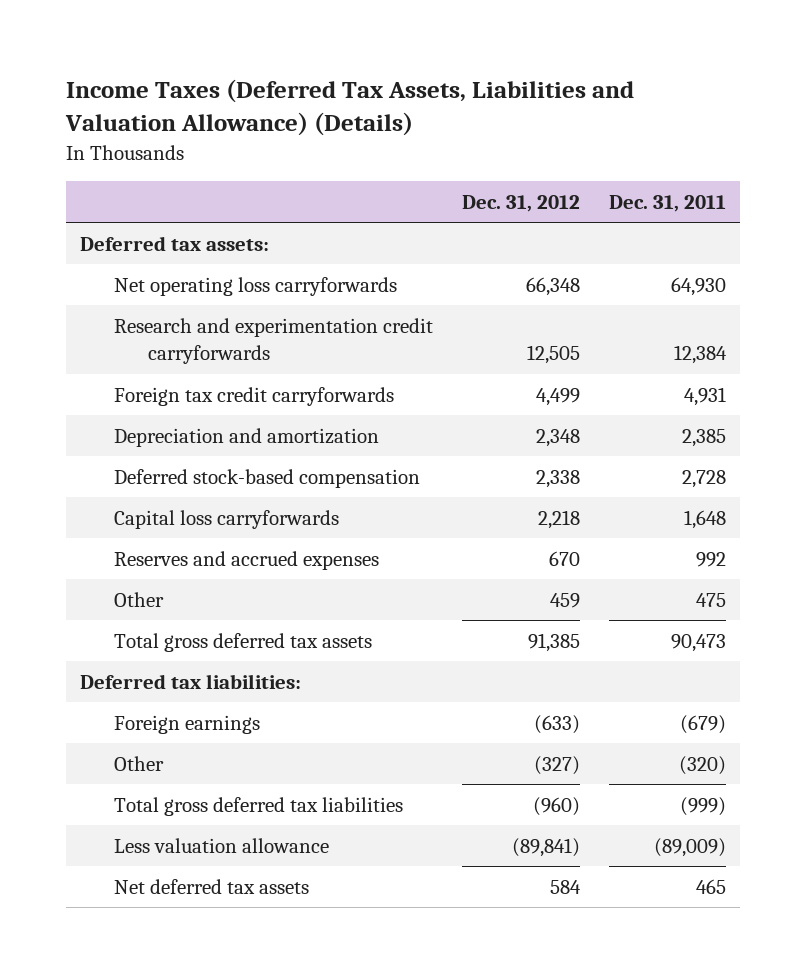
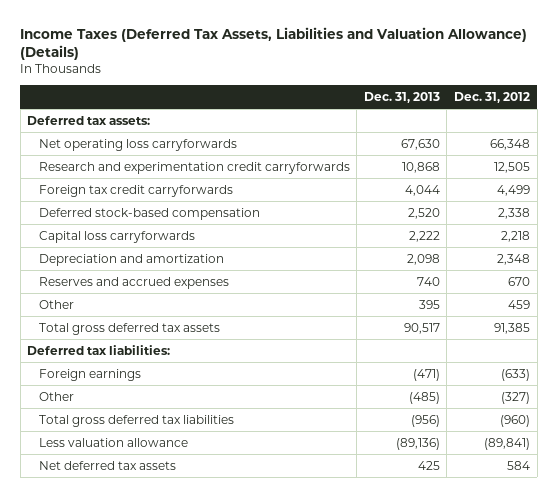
[608,194,726,212] Dec. 31, 2011 -> none
none -> [363,91,440,103] Dec. 31, 2013
[113,427,379,447] Depreciation and amortization -> [38,253,224,266] Depreciation and amortization

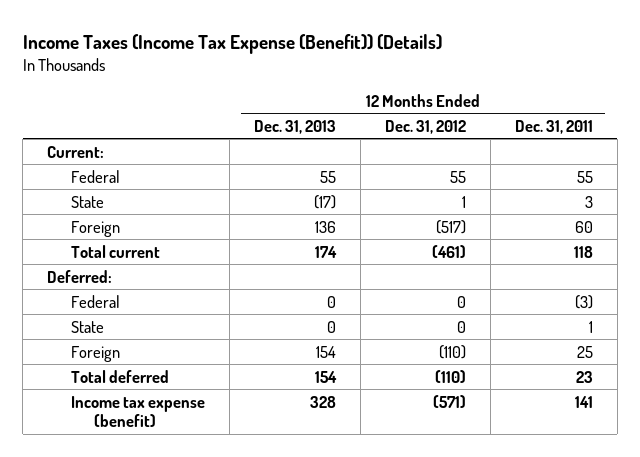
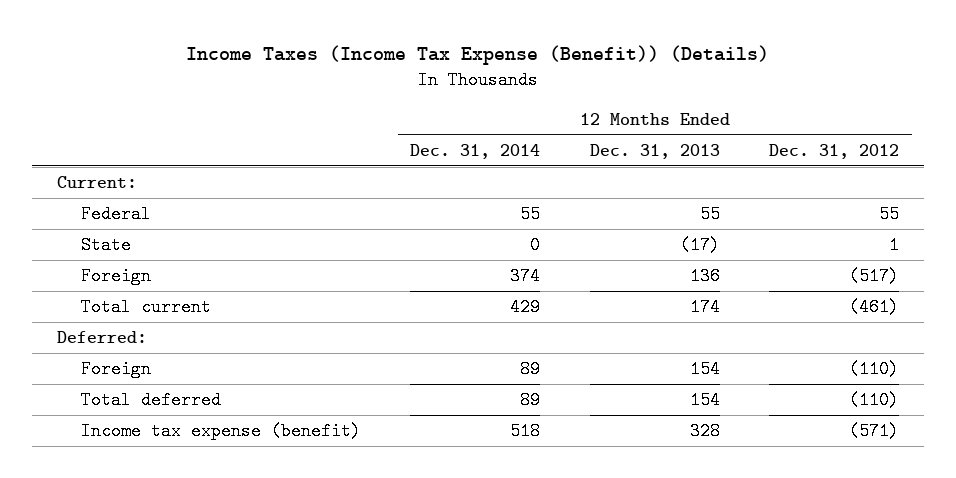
[514,119,593,134] Dec. 31, 2011 -> none
none -> [410,143,541,159] Dec. 31, 2014
[70,294,120,308] Federal -> none
[70,320,104,333] State -> none

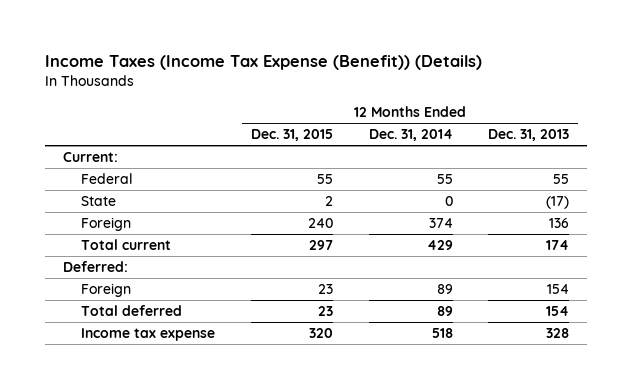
[769,143,900,159] Dec. 31, 2012 -> none
none -> [250,129,333,142] Dec. 31, 2015
[80,422,361,441] Income tax expense (benefit) -> [81,328,216,342] Income tax expense

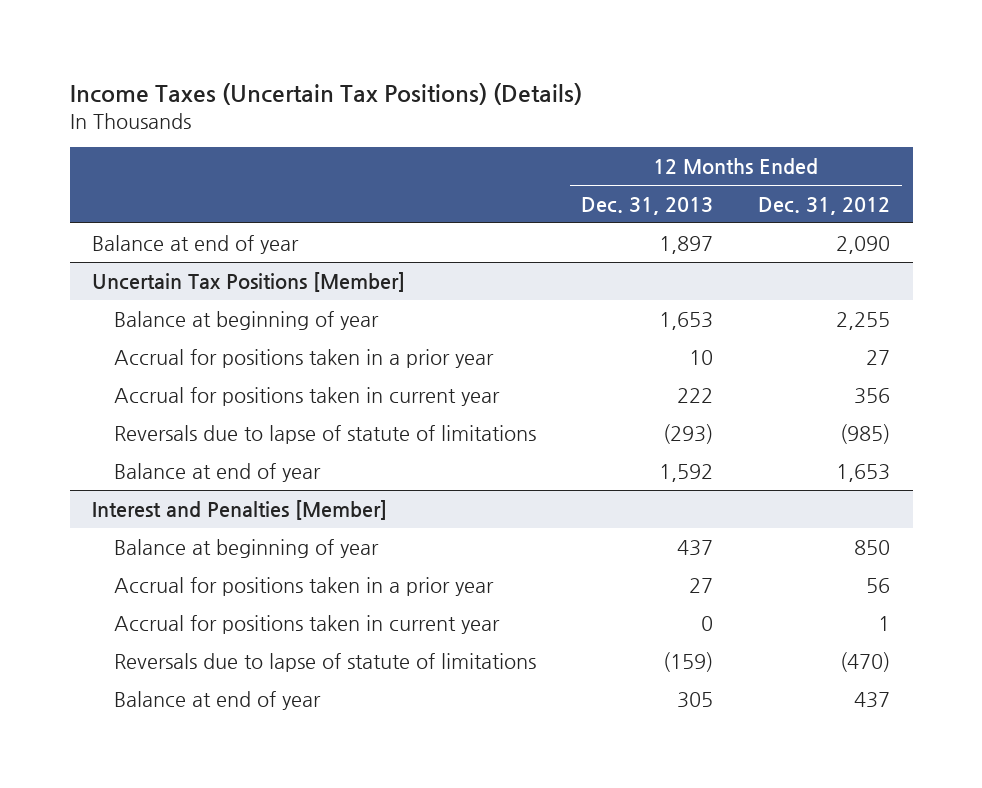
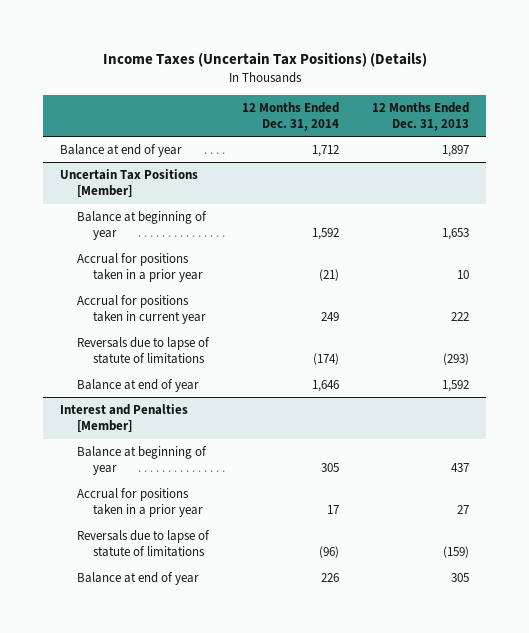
[758,196,891,215] Dec. 31, 2012 -> none
none -> [241,101,339,132] 12 Months Ended Dec. 31, 2014
[114,614,501,634] Accrual for positions taken in current year -> none

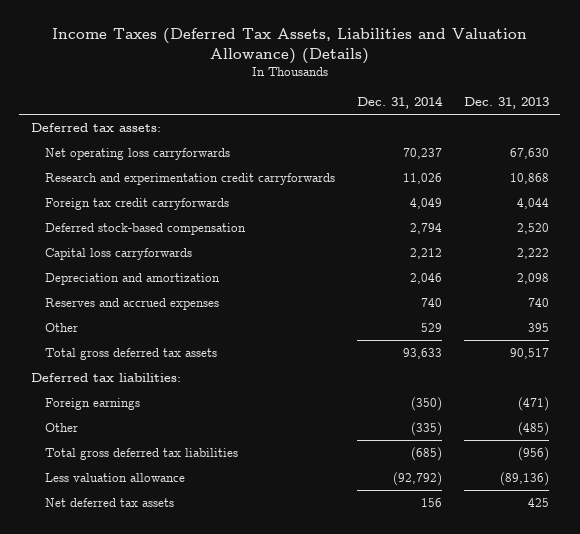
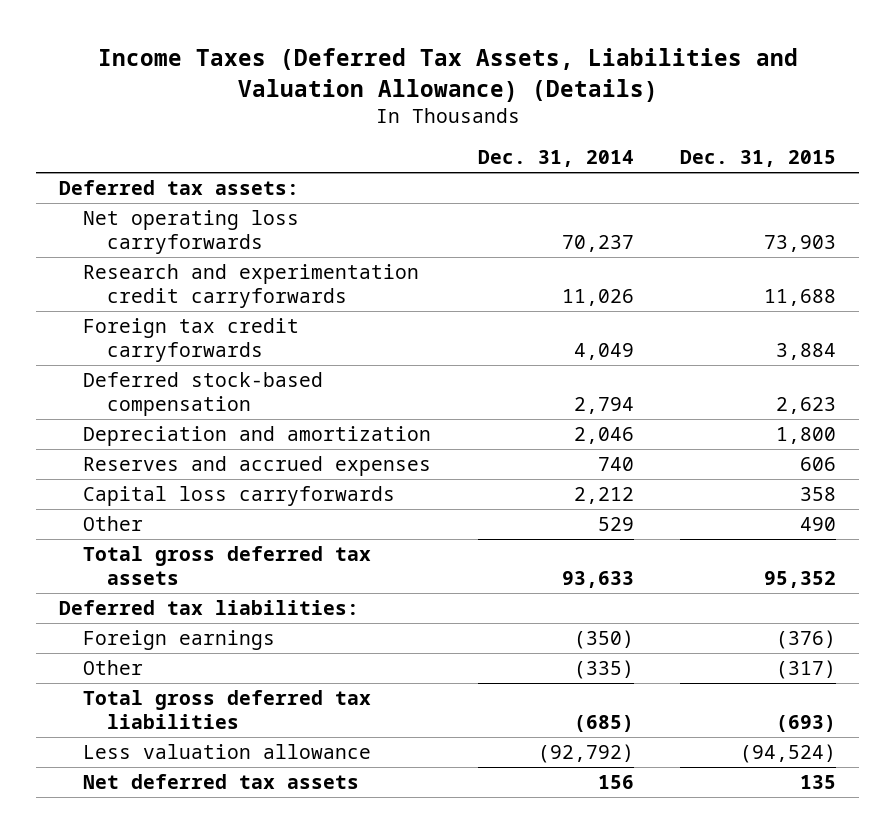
[464,97,550,110] Dec. 31, 2013 -> none
none -> [680,150,837,168] Dec. 31, 2015
[44,248,192,261] Capital loss carryforwards -> [82,485,395,506] Capital loss carryforwards

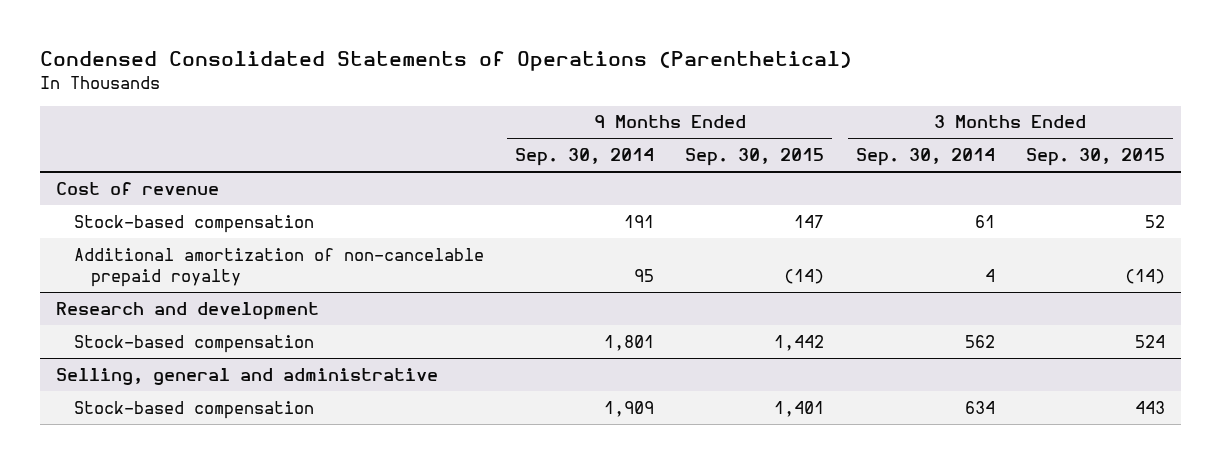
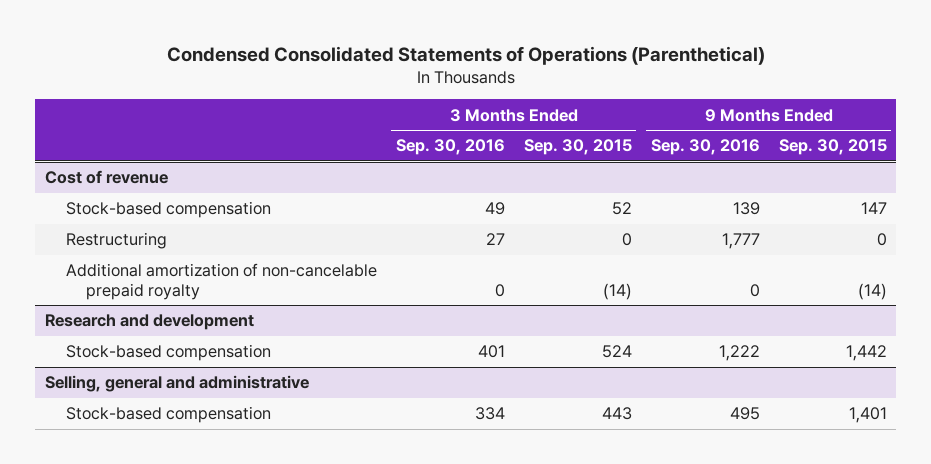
[514,148,654,167] Sep. 30, 2014 -> none
[855,148,995,167] Sep. 30, 2014 -> none
none -> [395,139,505,156] Sep. 30, 2016
none -> [650,139,760,156] Sep. 30, 2016
none -> [65,232,167,250] Restructuring

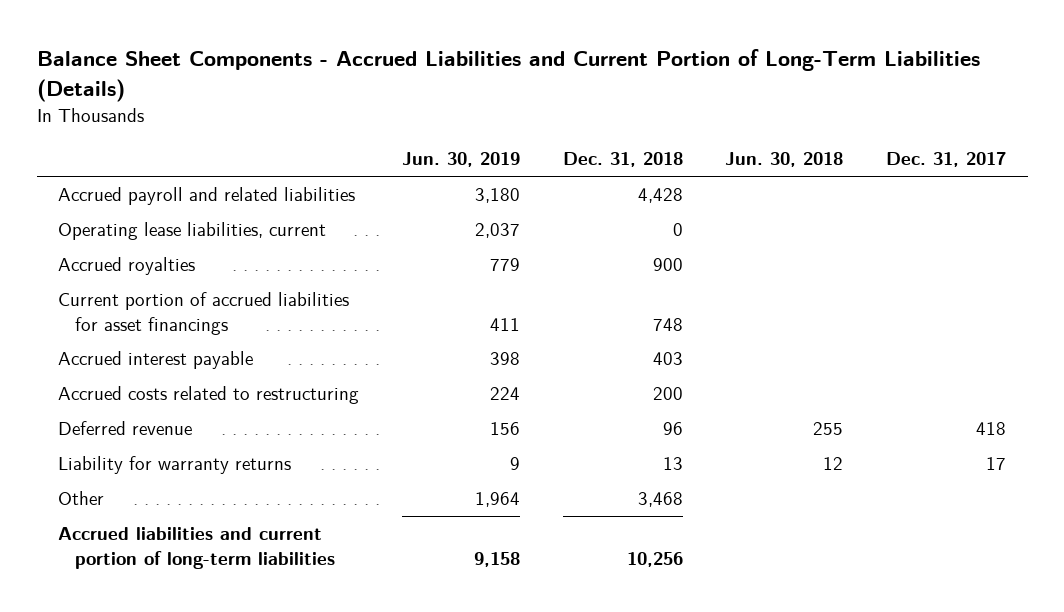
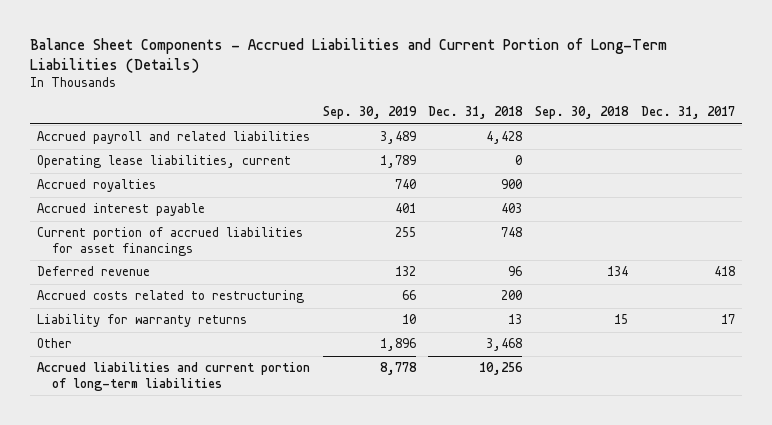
[401,152,520,168] Jun. 30, 2019 -> none
[725,152,844,168] Jun. 30, 2018 -> none
none -> [322,106,417,120] Sep. 30, 2019
none -> [535,106,630,120] Sep. 30, 2018
[57,292,349,335] Current portion of accrued liabilities for asset financings -> [36,227,303,256] Current portion of accrued liabilities for asset financings
[57,386,359,405] Accrued costs related to restructuring -> [36,290,304,304] Accrued costs related to restructuring

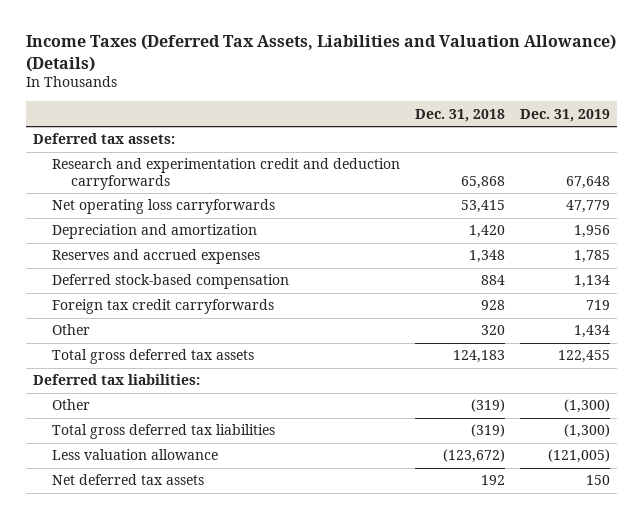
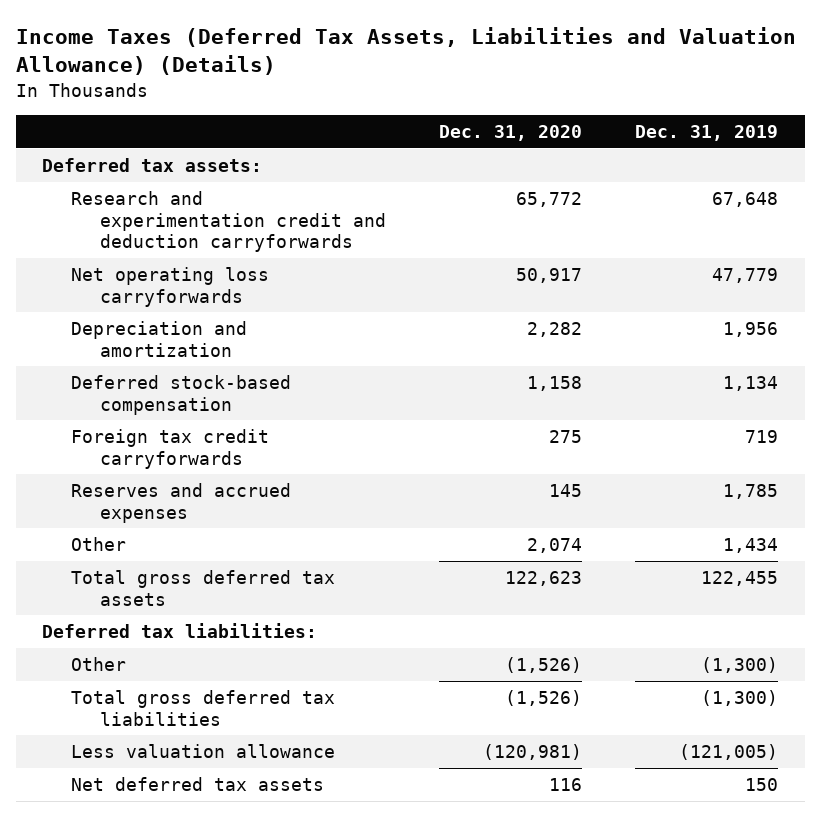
[414,108,505,122] Dec. 31, 2018 -> none
none -> [438,125,582,142] Dec. 31, 2020
[52,249,261,265] Reserves and accrued expenses -> [70,482,291,523] Reserves and accrued expenses

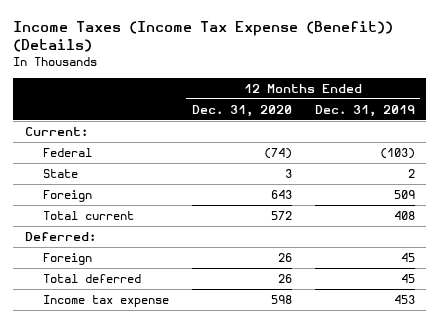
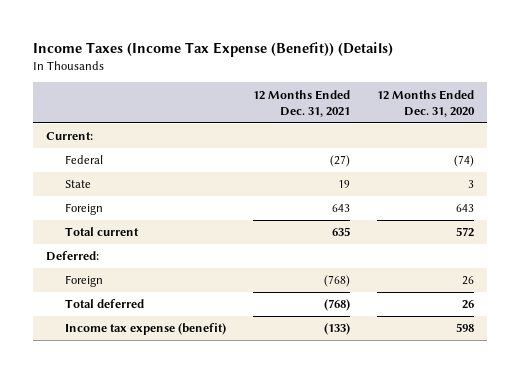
[314,104,415,117] Dec. 31, 2019 -> none
none -> [253,89,351,117] 12 Months Ended Dec. 31, 2021
[43,294,170,307] Income tax expense -> [65,323,227,336] Income tax expense (benefit)

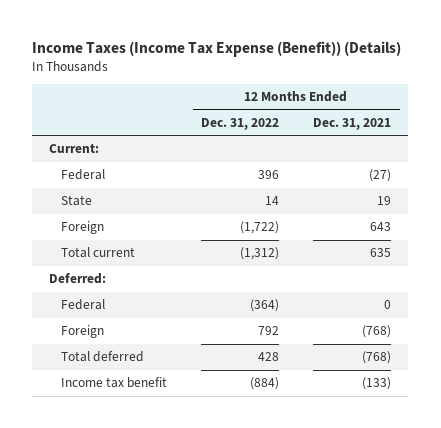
[376,89,475,117] 12 Months Ended Dec. 31, 2020 -> none
none -> [201,118,280,131] Dec. 31, 2022
none -> [60,299,105,311] Federal
[65,323,227,336] Income tax expense (benefit) -> [60,377,167,389] Income tax benefit

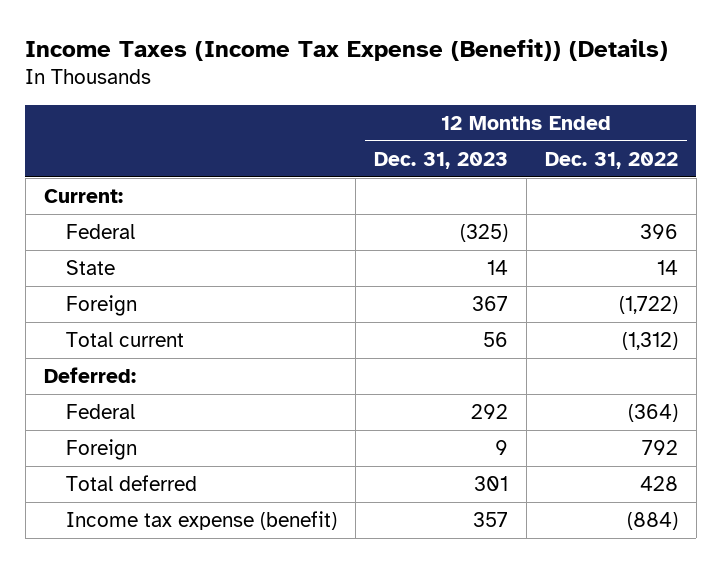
[313,118,392,131] Dec. 31, 2021 -> none
none -> [373,151,508,169] Dec. 31, 2023
[60,377,167,389] Income tax benefit -> [65,510,337,530] Income tax expense (benefit)

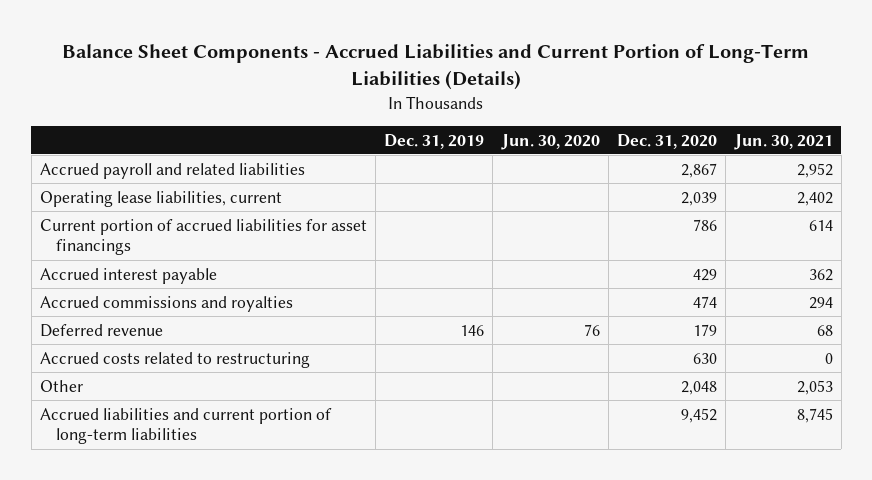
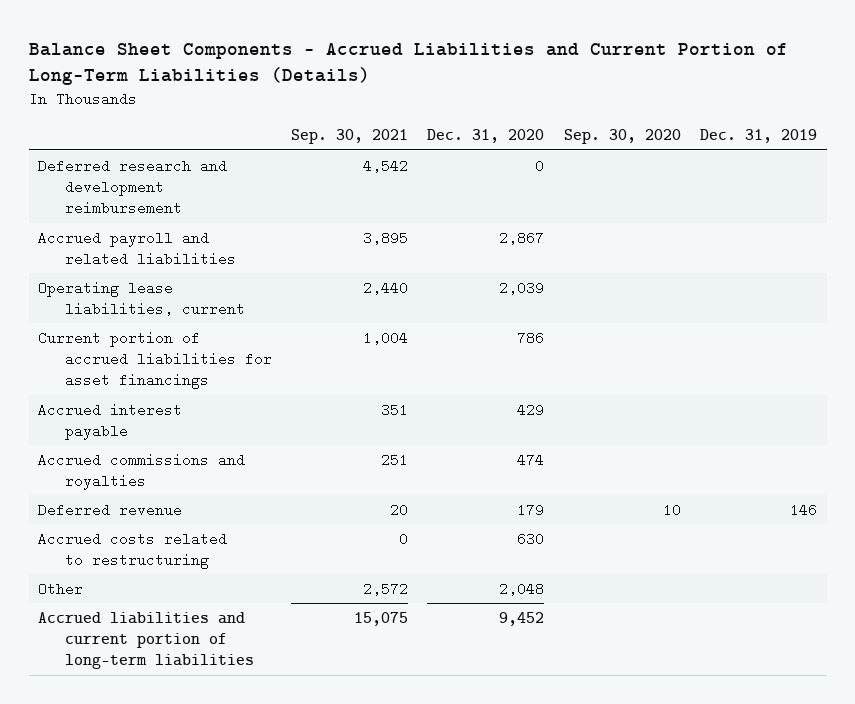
[500,133,600,150] Jun. 30, 2020 -> none
[733,133,833,150] Jun. 30, 2021 -> none
none -> [291,129,409,145] Sep. 30, 2021
none -> [563,129,681,145] Sep. 30, 2020
none -> [38,158,228,216] Deferred research and development reimbursement

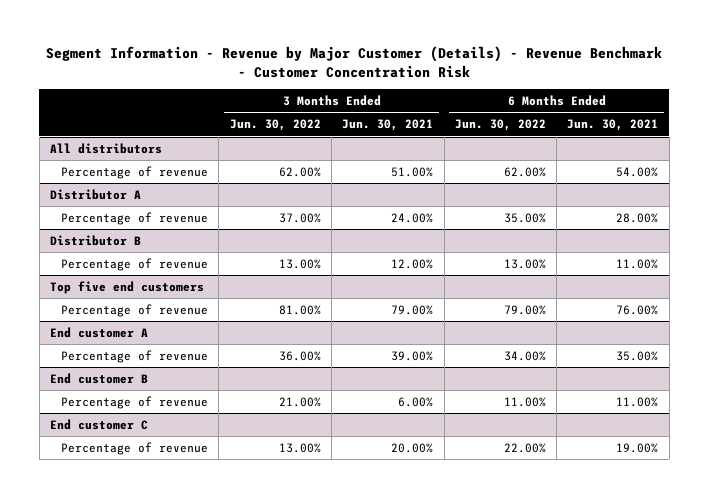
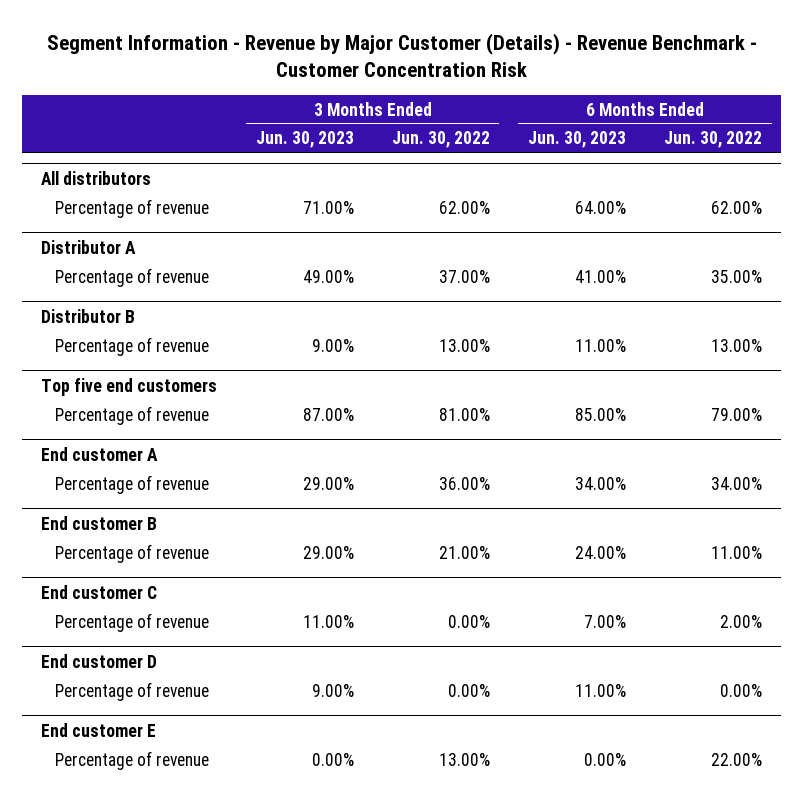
[342,119,434,132] Jun. 30, 2021 -> none
[567,119,659,132] Jun. 30, 2021 -> none
none -> [255,131,354,149] Jun. 30, 2023
none -> [527,131,626,149] Jun. 30, 2023
none -> [54,612,209,632] Percentage of revenue
none -> [41,653,158,668] End customer D
none -> [54,681,209,701] Percentage of revenue
none -> [41,722,157,737] End customer E

